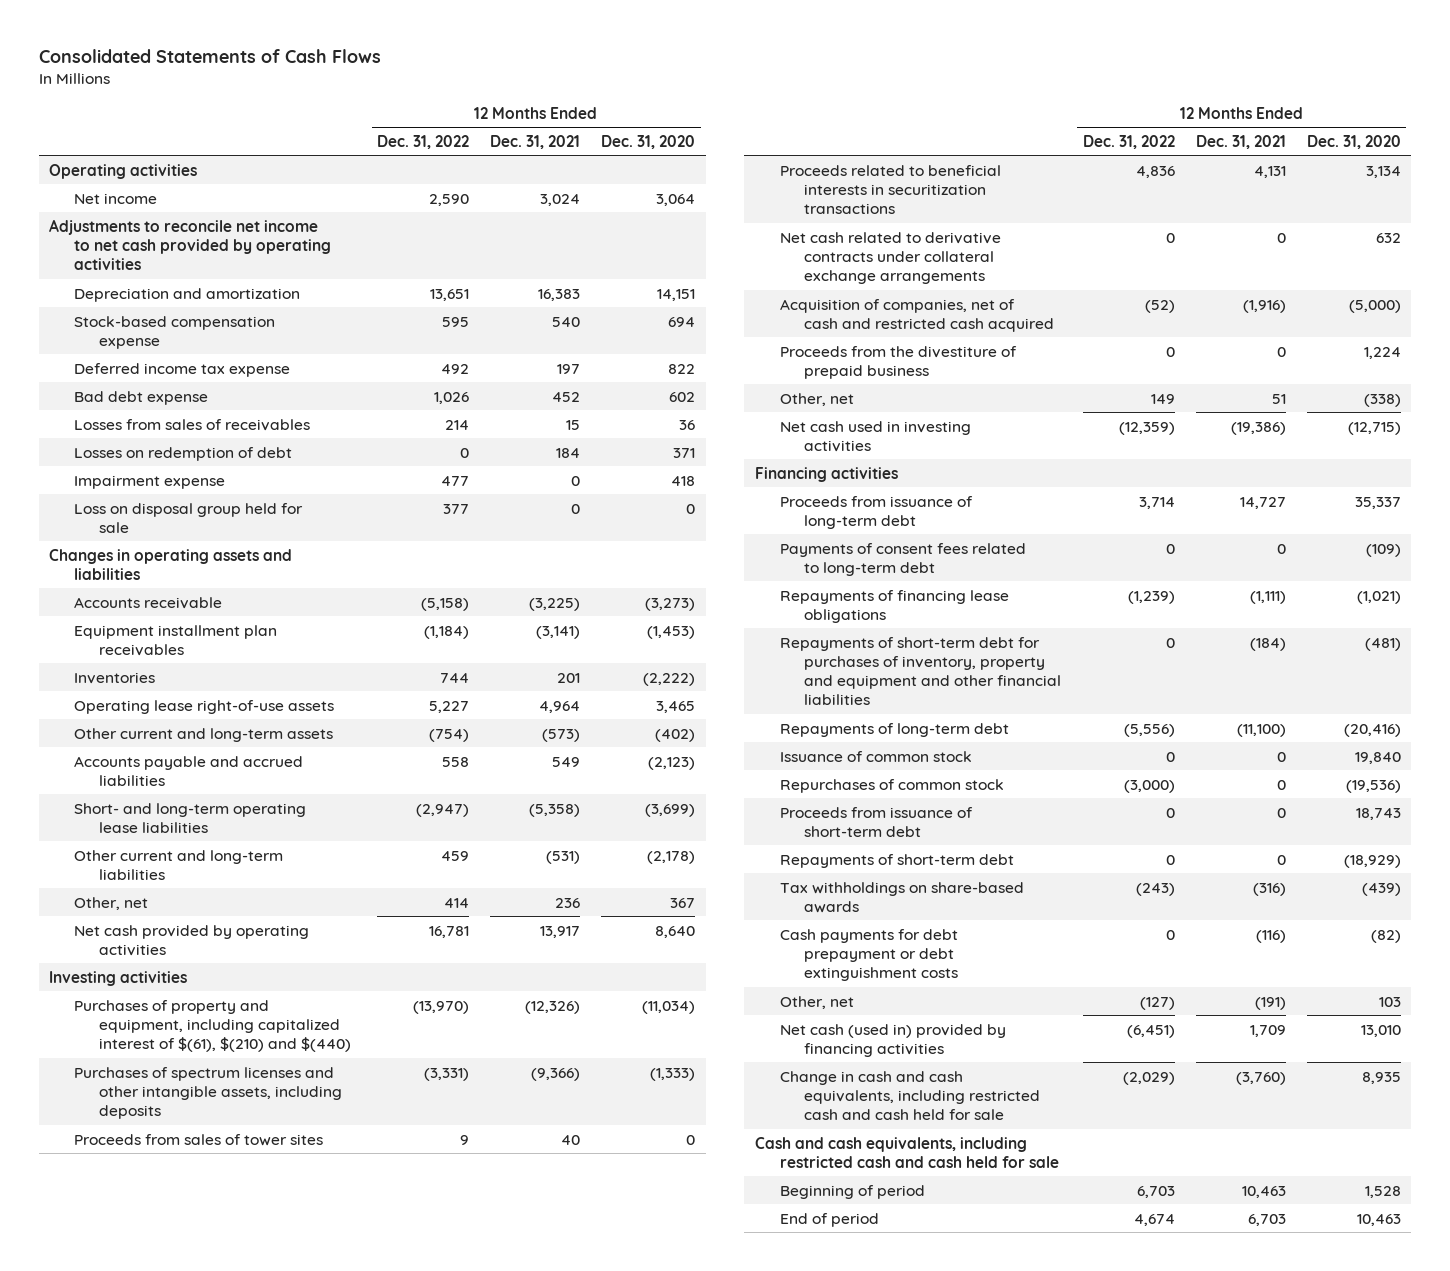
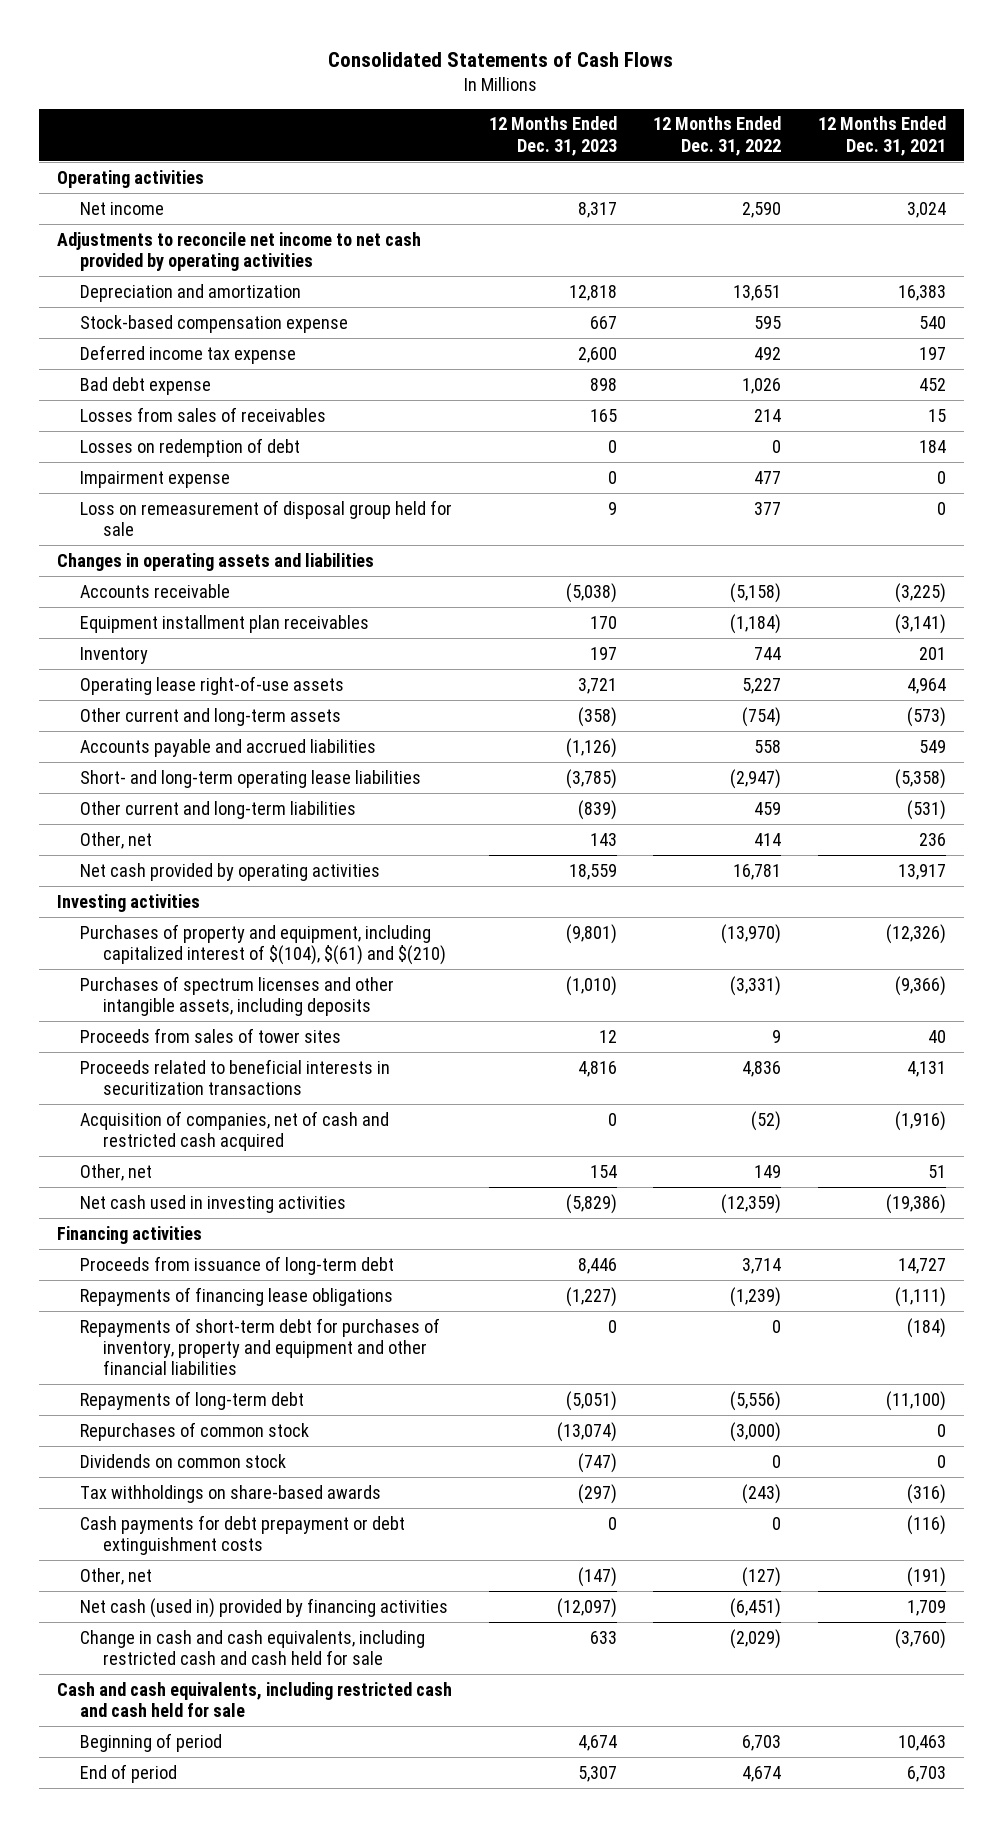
[601,134,696,149] Dec. 31, 2020 -> none
none -> [488,116,617,156] 12 Months Ended Dec. 31, 2023
[74,502,304,533] Loss on disposal group held for sale -> [80,499,453,537] Loss on remeasurement of disposal group held for sale
[74,671,156,684] Inventories -> [80,646,149,664] Inventory
[74,999,351,1053] Purchases of property and equipment, including capitalized interest of $(61), $(210) and $(440) -> [80,923,447,966] Purchases of property and equipment, including capitalized interest of $(104), $(61) and $(210)
[779,231,1001,285] Net cash related to derivative contracts under collateral exchange arrangements -> none
[779,345,1017,379] Proceeds from the divestiture of prepaid business -> none
[779,542,1026,576] Payments of consent fees related to long-term debt -> none
[779,750,972,762] Issuance of common stock -> none
[779,806,973,837] Proceeds from issuance of short-term debt -> none
[779,853,1014,868] Repayments of short-term debt -> none
none -> [80,1453,287,1468] Dividends on common stock

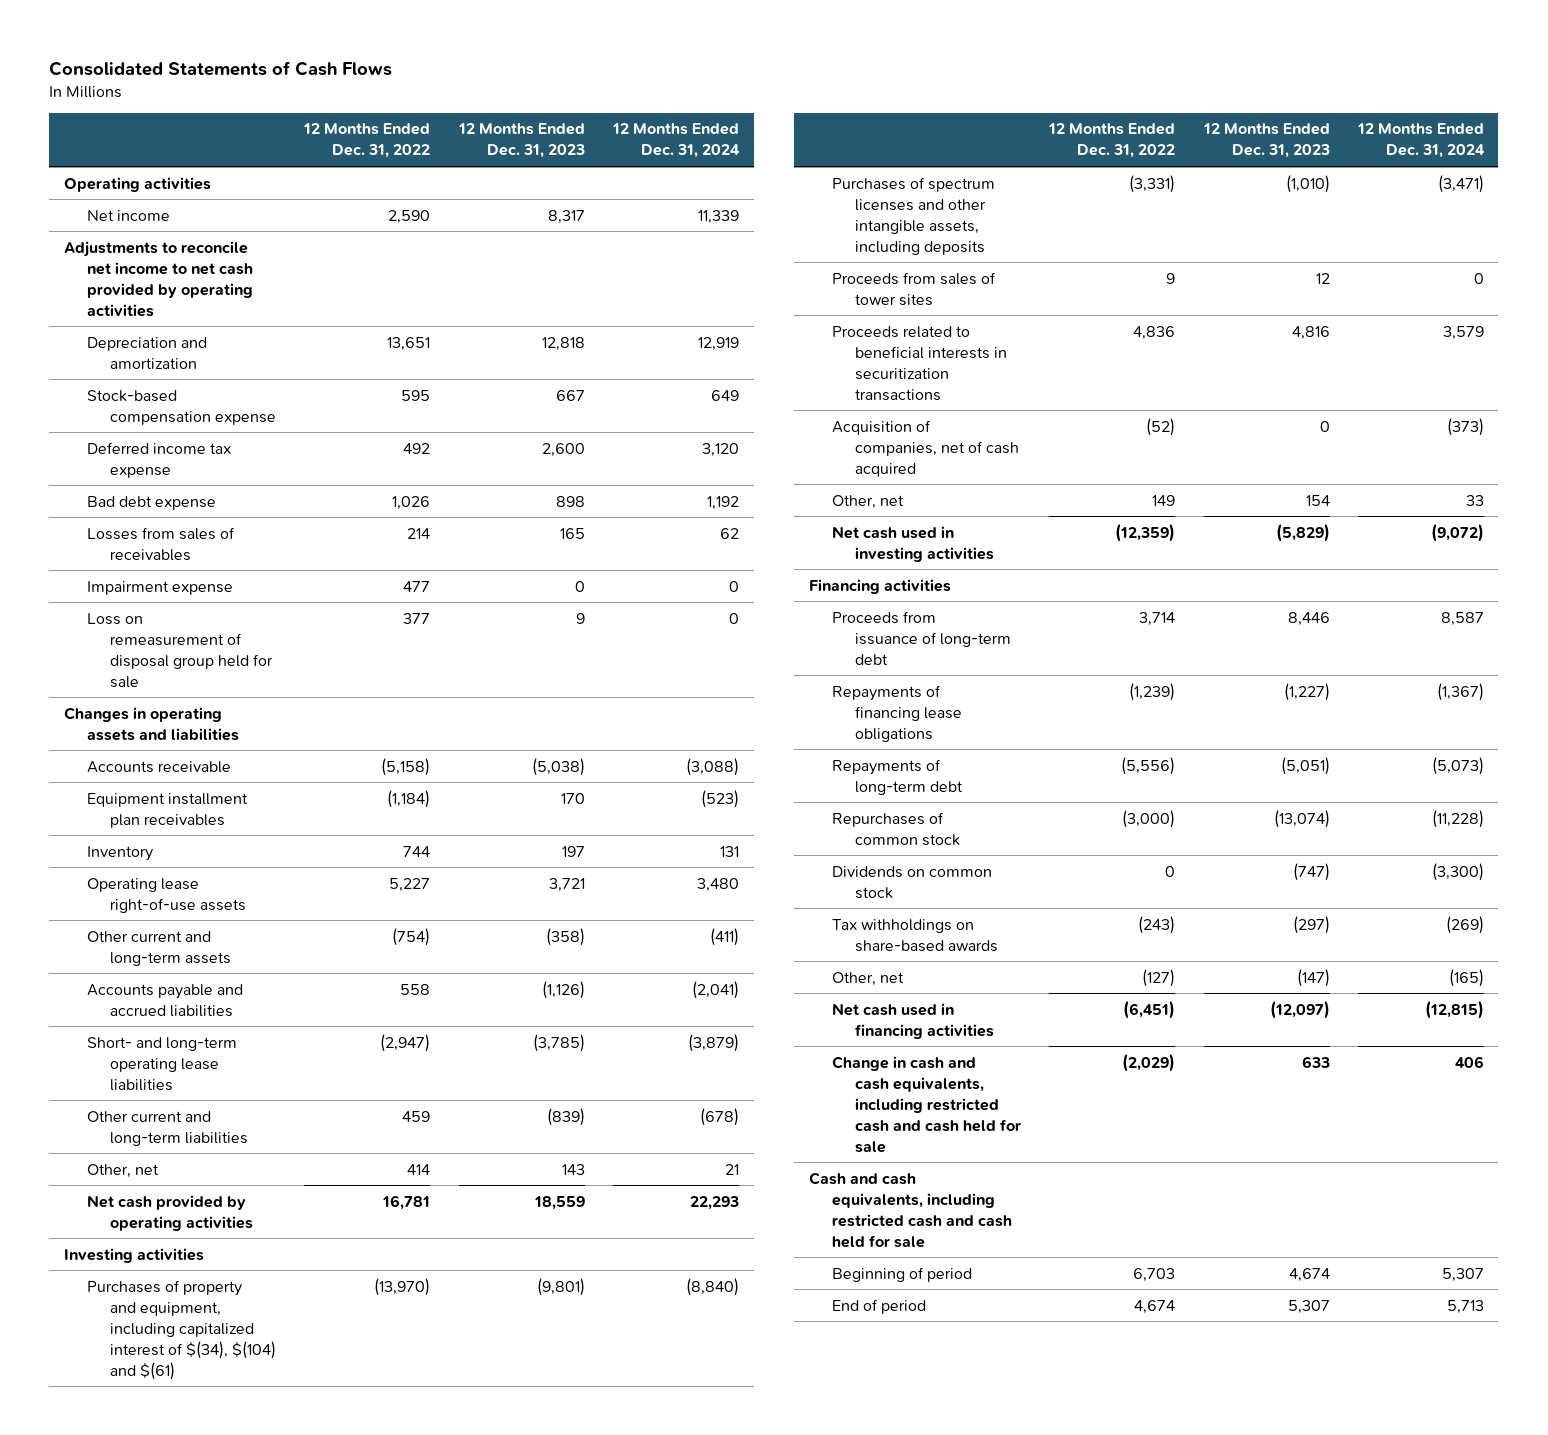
[817,116,946,156] 12 Months Ended Dec. 31, 2021 -> none
none -> [612,123,741,159] 12 Months Ended Dec. 31, 2024
[80,437,301,457] Losses on redemption of debt -> none
[80,923,447,966] Purchases of property and equipment, including capitalized interest of $(104), $(61) and $(210) -> [86,1279,276,1380] Purchases of property and equipment, including capitalized interest of $(34), $(104) and $(61)
[80,1110,390,1152] Acquisition of companies, net of cash and restricted cash acquired -> [831,419,1019,477] Acquisition of companies, net of cash acquired
[80,1317,441,1376] Repayments of short-term debt for purchases of inventory, property and equipment and other financial liabilities -> none
[80,1514,406,1556] Cash payments for debt prepayment or debt extinguishment costs -> none
[80,1597,449,1618] Net cash (used in) provided by financing activities -> [831,1002,994,1039] Net cash used in financing activities

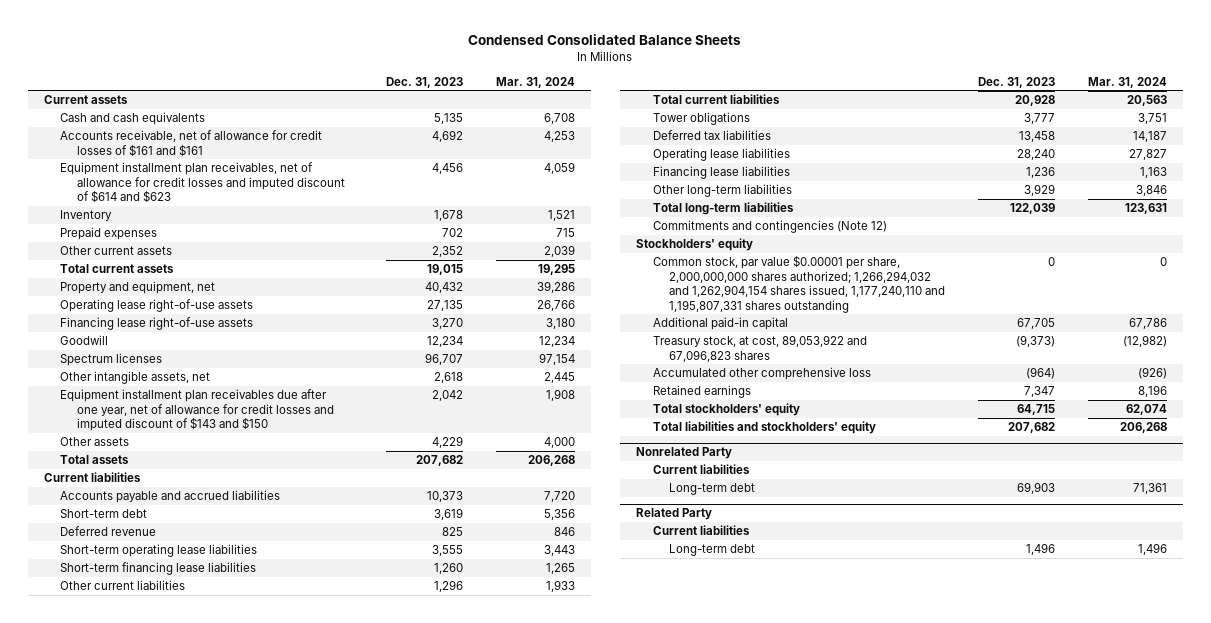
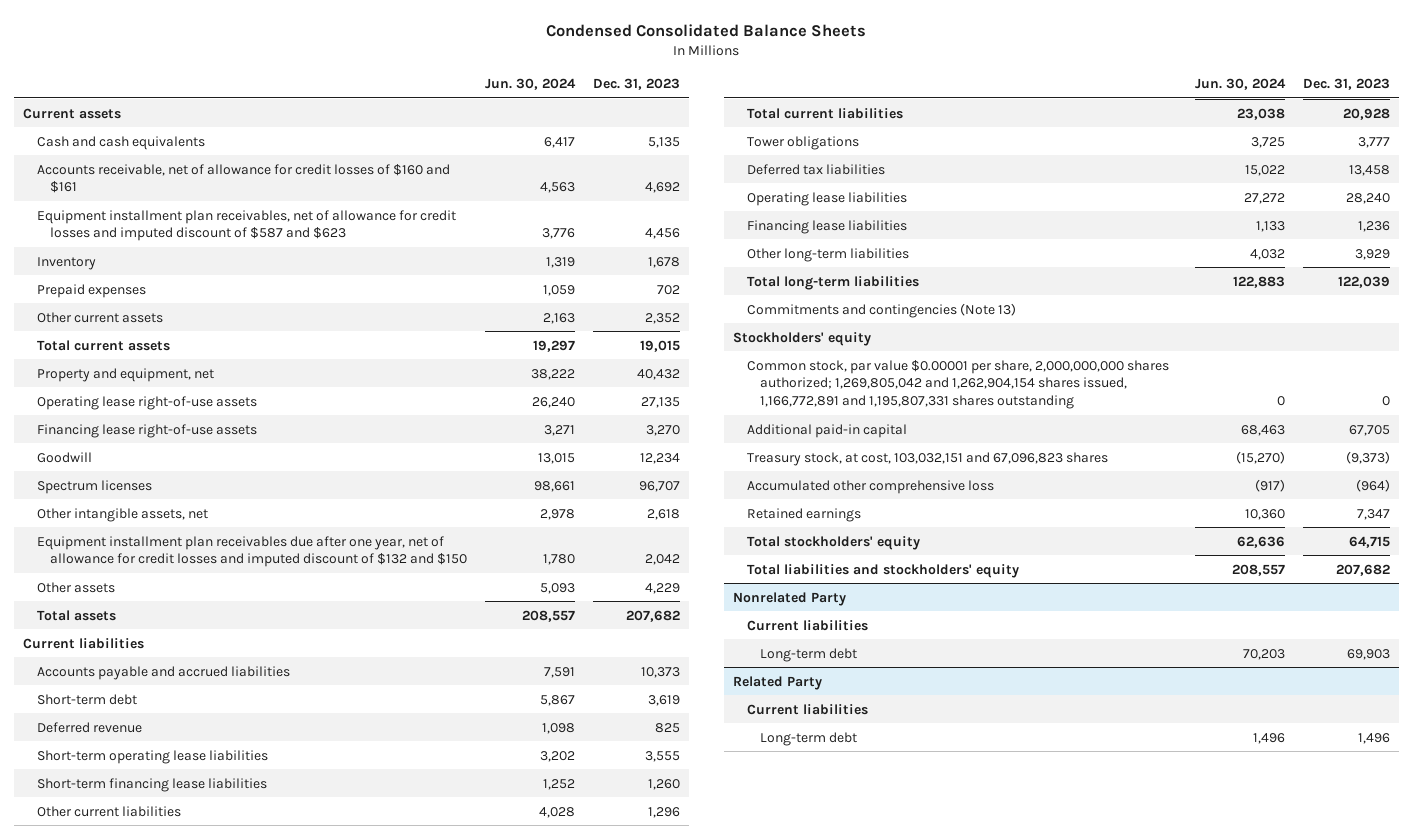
[495,76,575,88] Mar. 31, 2024 -> none
none -> [485,78,577,91] Jun. 30, 2024
[60,130,323,157] Accounts receivable, net of allowance for credit losses of $161 and $161 -> [36,163,450,194] Accounts receivable, net of allowance for credit losses of $160 and $161
[60,162,345,204] Equipment installment plan receivables, net of allowance for credit losses and imputed discount of $614 and $623 -> [36,209,456,242] Equipment installment plan receivables, net of allowance for credit losses and imputed discount of $587 and $623
[60,389,334,432] Equipment installment plan receivables due after one year, net of allowance for credit losses and imputed discount of $143 and $150 -> [36,535,468,568] Equipment installment plan receivables due after one year, net of allowance for credit losses and imputed discount of $132 and $150
[652,220,887,234] Commitments and contingencies (Note 12) -> [746,302,1016,318] Commitments and contingencies (Note 13)
[652,255,946,313] Common stock, par value $0.00001 per share, 2,000,000,000 shares authorized; 1,266,294,032 and 1,262,904,154 shares issued, 1,177,240,110 and 1,195,807,331 shares outstanding -> [746,359,1169,410] Common stock, par value $0.00001 per share, 2,000,000,000 shares authorized; 1,269,805,042 and 1,262,904,154 shares issued, 1,166,772,891 and 1,195,807,331 shares outstanding
[652,335,867,362] Treasury stock, at cost, 89,053,922 and 67,096,823 shares -> [746,451,1108,466] Treasury stock, at cost, 103,032,151 and 67,096,823 shares

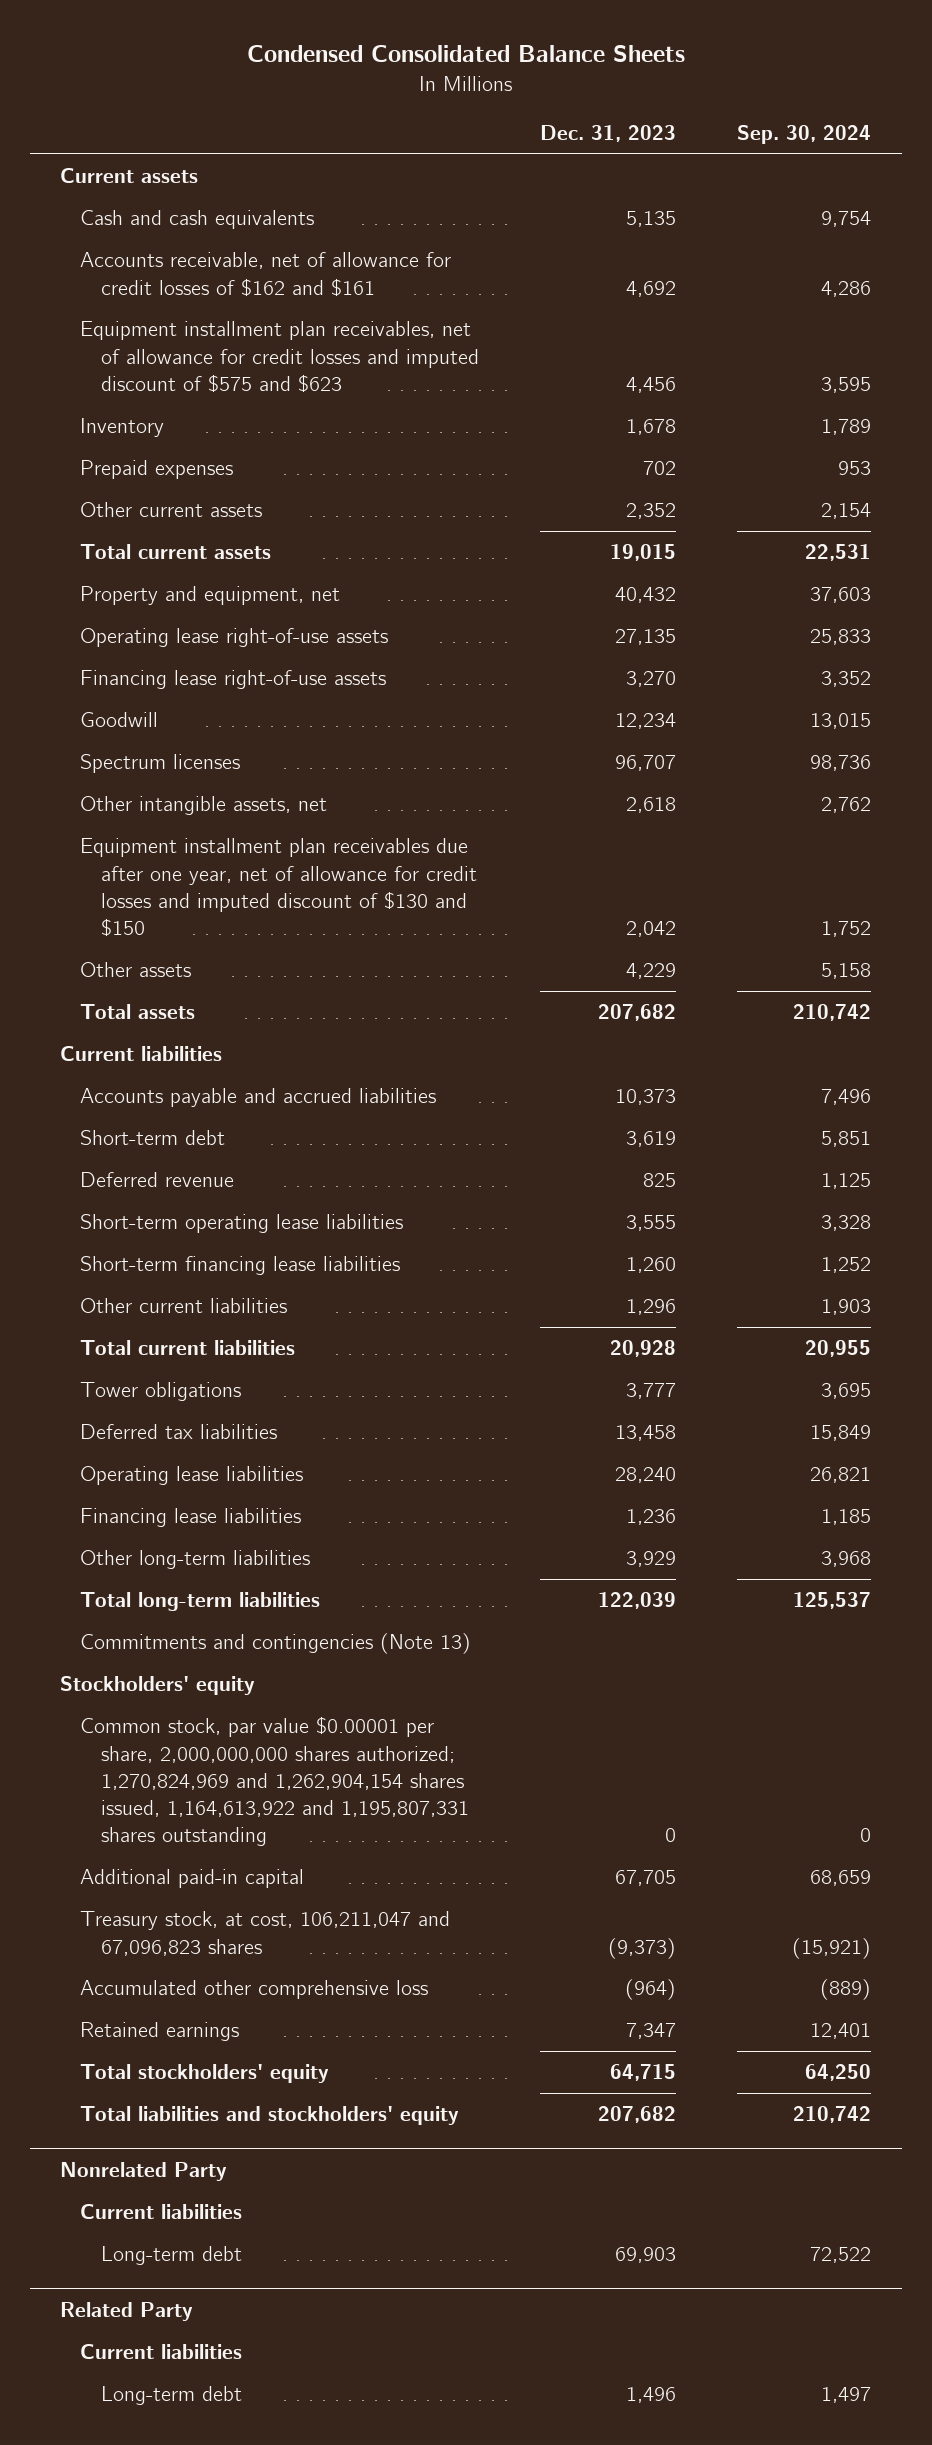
[485,78,577,91] Jun. 30, 2024 -> none
none -> [737,125,872,145] Sep. 30, 2024
[36,163,450,194] Accounts receivable, net of allowance for credit losses of $160 and $161 -> [80,252,452,297] Accounts receivable, net of allowance for credit losses of $162 and $161
[36,209,456,242] Equipment installment plan receivables, net of allowance for credit losses and imputed discount of $587 and $623 -> [80,321,479,393] Equipment installment plan receivables, net of allowance for credit losses and imputed discount of $575 and $623
[36,535,468,568] Equipment installment plan receivables due after one year, net of allowance for credit losses and imputed discount of $132 and $150 -> [80,838,477,938] Equipment installment plan receivables due after one year, net of allowance for credit losses and imputed discount of $130 and $150
[746,359,1169,410] Common stock, par value $0.00001 per share, 2,000,000,000 shares authorized; 1,269,805,042 and 1,262,904,154 shares issued, 1,166,772,891 and 1,195,807,331 shares outstanding -> [80,1716,469,1847] Common stock, par value $0.00001 per share, 2,000,000,000 shares authorized; 1,270,824,969 and 1,262,904,154 shares issued, 1,164,613,922 and 1,195,807,331 shares outstanding
[746,451,1108,466] Treasury stock, at cost, 103,032,151 and 67,096,823 shares -> [80,1911,451,1956] Treasury stock, at cost, 106,211,047 and 67,096,823 shares

